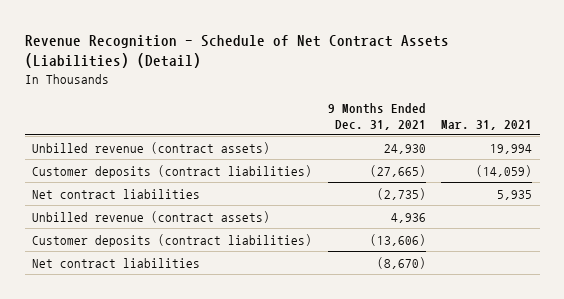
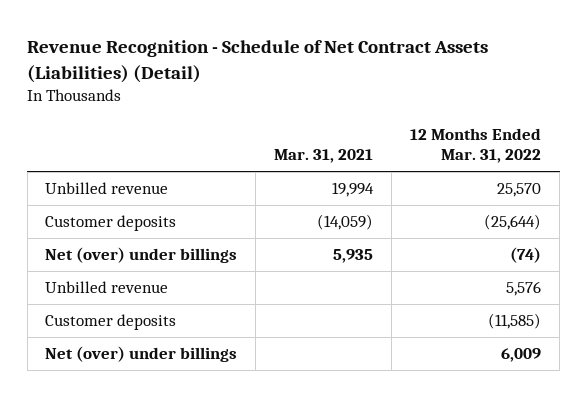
[327,102,426,130] 9 Months Ended Dec. 31, 2021 -> none
none -> [410,127,542,164] 12 Months Ended Mar. 31, 2022
[32,141,271,154] Unbilled revenue (contract assets) -> [45,182,169,195] Unbilled revenue
[32,164,313,178] Customer deposits (contract liabilities) -> [45,215,177,232] Customer deposits
[32,188,201,199] Net contract liabilities -> [45,247,238,264] Net (over) under billings
[32,210,271,223] Unbilled revenue (contract assets) -> [45,281,169,294] Unbilled revenue
[32,233,313,247] Customer deposits (contract liabilities) -> [45,314,177,331] Customer deposits
[32,257,201,268] Net contract liabilities -> [45,346,238,363] Net (over) under billings

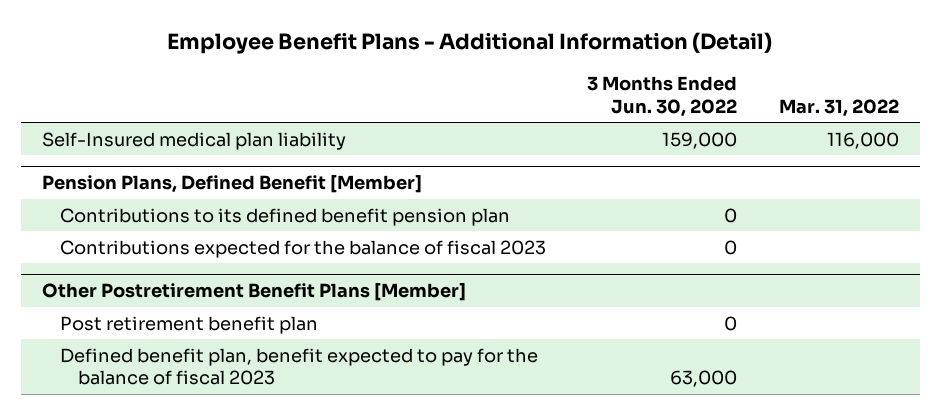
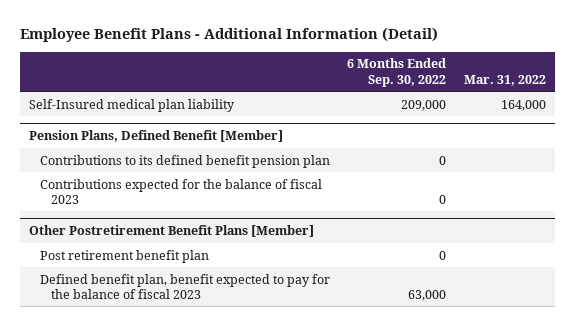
[587,76,738,117] 3 Months Ended Jun. 30, 2022 -> none
none -> [347,58,447,87] 6 Months Ended Sep. 30, 2022
[827,131,900,149] 116,000 -> [500,99,546,111] 164,000

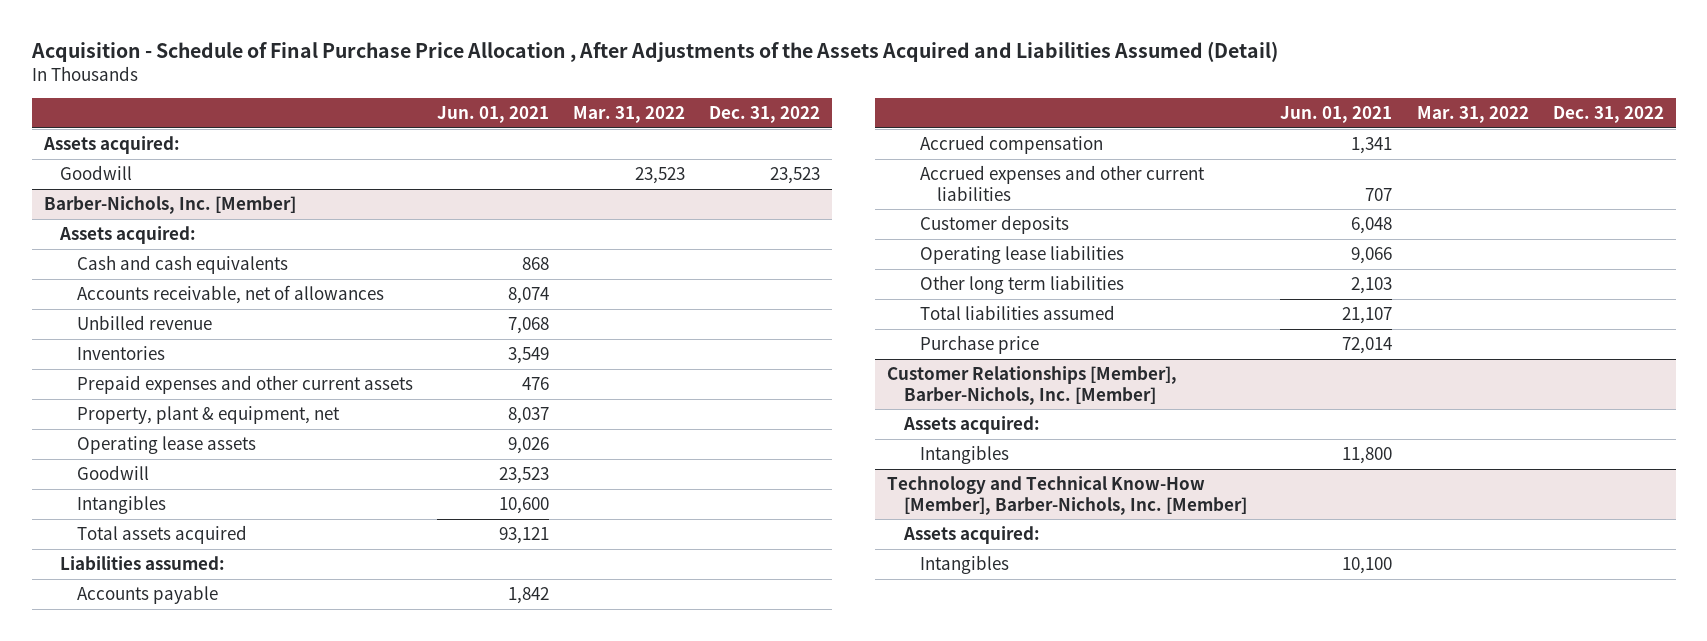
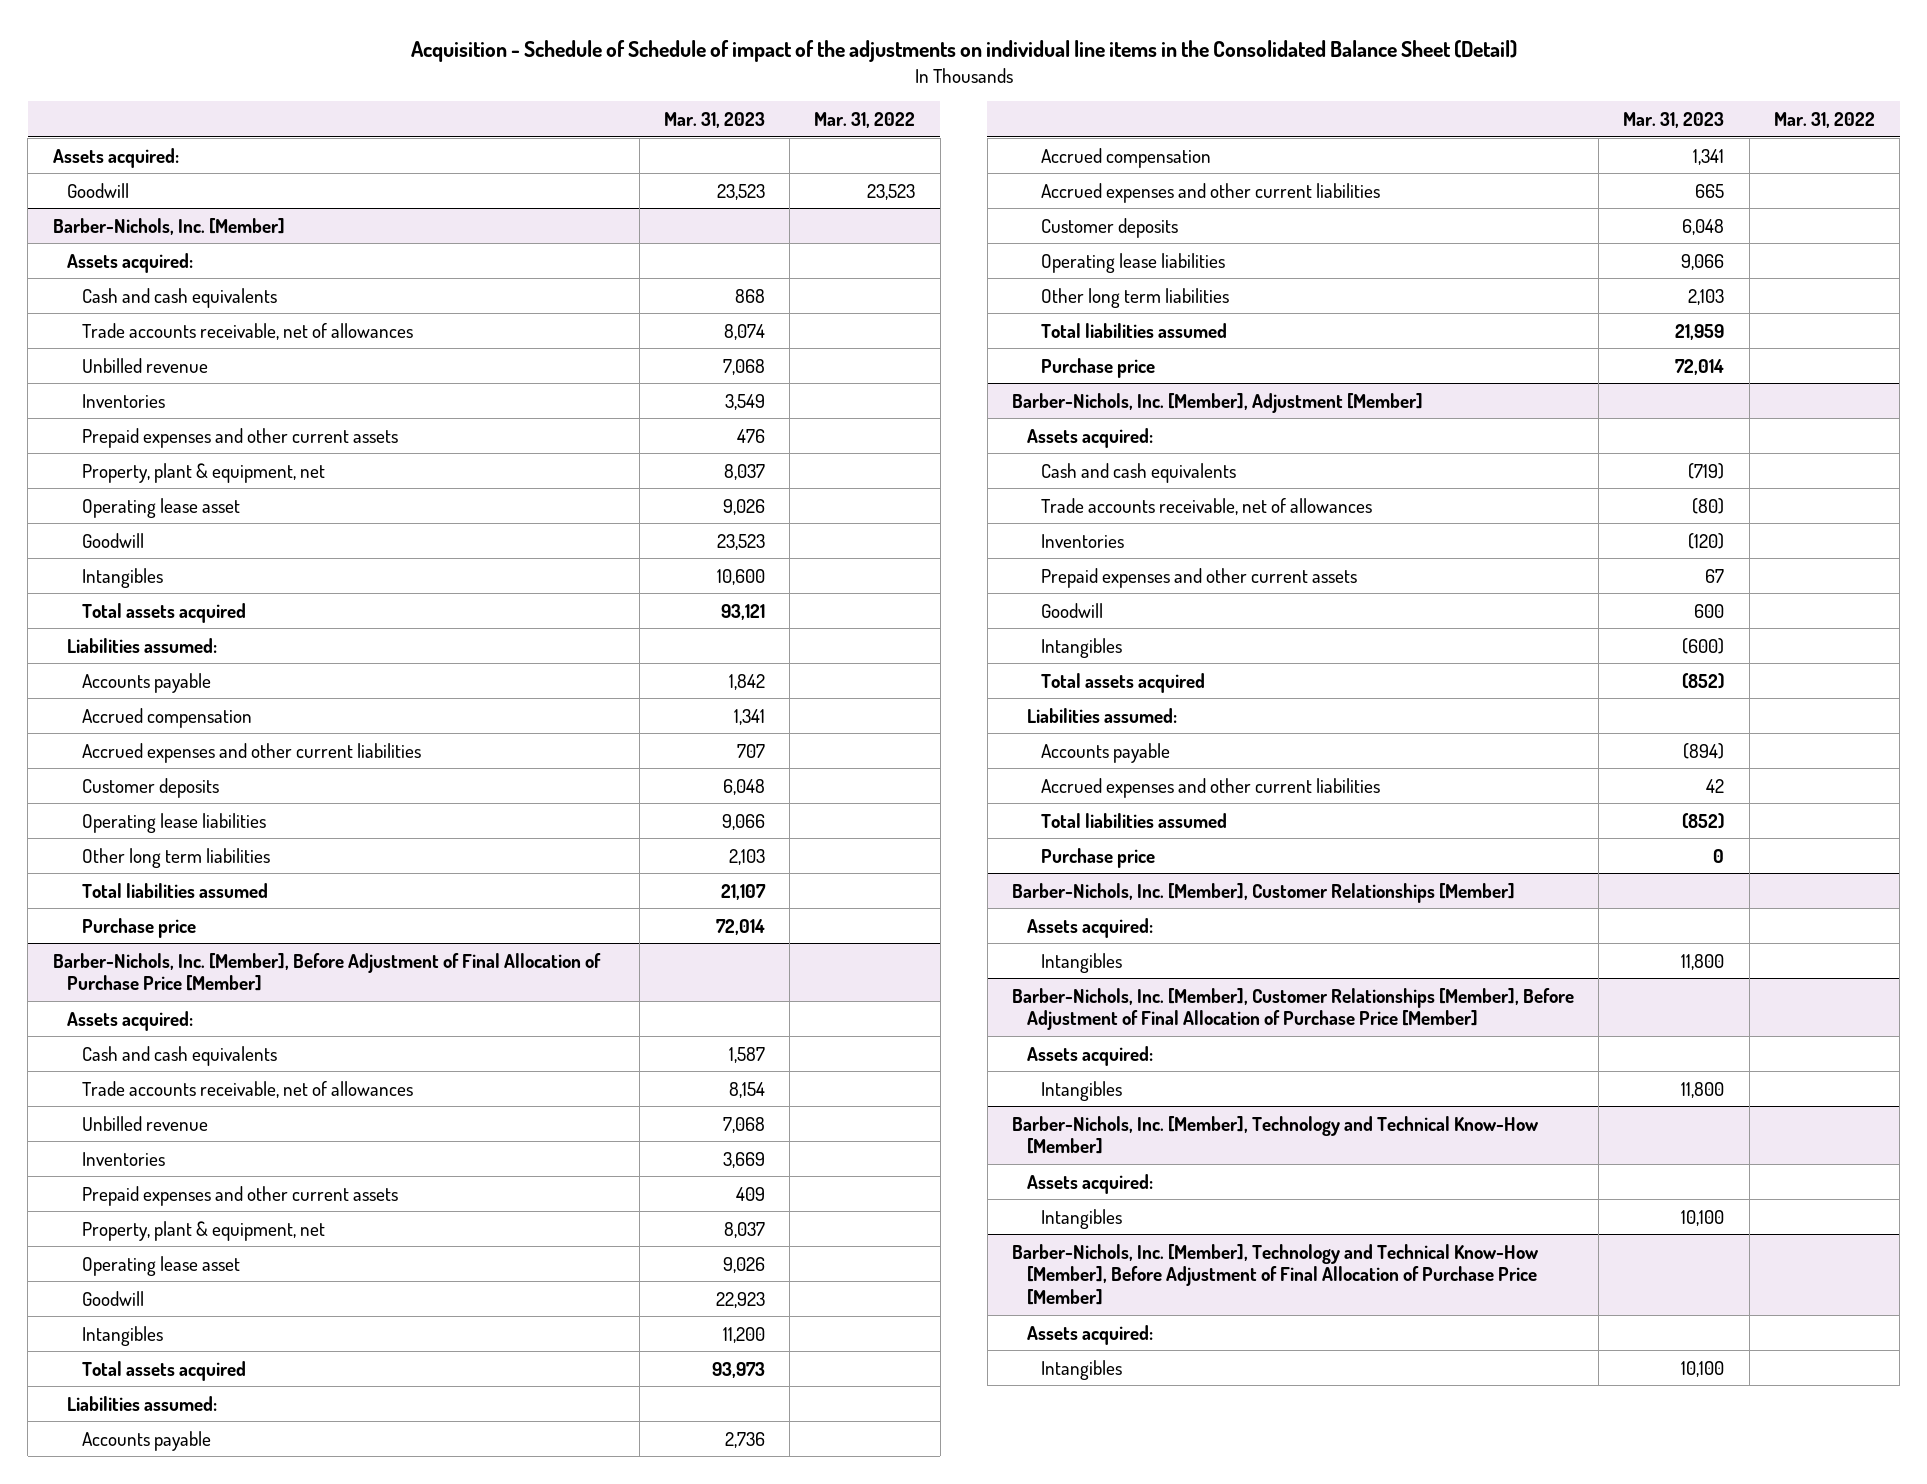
[30,41,1278,63] Acquisition - Schedule of Final Purchase Price Allocation , After Adjustments of the Assets Acquired and Liabilities Assumed (Detail) -> [410,40,1517,63] Acquisition - Schedule of Schedule of impact of the adjustments on individual line items in the Consolidated Balance Sheet (Detail)
[436,106,549,124] Jun. 01, 2021 -> none
[709,106,821,124] Dec. 31, 2022 -> none
none -> [663,112,765,129] Mar. 31, 2023
[76,285,384,305] Accounts receivable, net of allowances -> [81,322,413,340] Trade accounts receivable, net of allowances
[76,436,256,455] Operating lease assets -> [81,497,240,518] Operating lease asset
none -> [52,952,601,992] Barber-Nichols, Inc. [Member], Before Adjustment of Final Allocation of Purchase Price [Member]
none -> [67,1010,194,1031] Assets acquired:
none -> [81,1045,277,1066] Cash and cash equivalents
none -> [81,1080,413,1098] Trade accounts receivable, net of allowances
none -> [81,1115,208,1131] Unbilled revenue
none -> [81,1151,165,1166] Inventories
none -> [81,1185,398,1206] Prepaid expenses and other current assets
none -> [81,1220,325,1241] Property, plant & equipment, net
none -> [81,1255,240,1276] Operating lease asset
none -> [81,1290,144,1306] Goodwill
none -> [81,1325,163,1346] Intangibles
none -> [81,1360,246,1381] Total assets acquired
none -> [67,1395,218,1411] Liabilities assumed:
none -> [81,1430,211,1451] Accounts payable
none -> [1041,147,1212,168] Accrued compensation
none -> [1041,182,1381,203] Accrued expenses and other current liabilities
none -> [1041,217,1179,238] Customer deposits
none -> [1041,252,1226,273] Operating lease liabilities
none -> [1041,287,1230,308] Other long term liabilities
none -> [1041,322,1228,338] Total liabilities assumed
none -> [1041,357,1156,378] Purchase price
none -> [1011,392,1423,413] Barber-Nichols, Inc. [Member], Adjustment [Member]
none -> [1026,427,1153,448] Assets acquired:
none -> [1041,462,1237,483] Cash and cash equivalents
none -> [1041,497,1373,515] Trade accounts receivable, net of allowances
none -> [1041,533,1125,548] Inventories
none -> [1041,567,1358,588] Prepaid expenses and other current assets
none -> [1041,602,1104,618] Goodwill
none -> [1041,637,1123,658] Intangibles
none -> [1041,672,1206,693] Total assets acquired
none -> [1026,707,1177,723] Liabilities assumed:
none -> [1041,742,1171,763] Accounts payable
none -> [1041,777,1381,798] Accrued expenses and other current liabilities
none -> [1041,812,1228,828] Total liabilities assumed
none -> [1041,847,1156,868] Purchase price
[887,366,1178,405] Customer Relationships [Member], Barber-Nichols, Inc. [Member] -> [1011,882,1515,903] Barber-Nichols, Inc. [Member], Customer Relationships [Member]
none -> [1011,987,1574,1031] Barber-Nichols, Inc. [Member], Customer Relationships [Member], Before Adjustment of Final Allocation of Purchase Price [Member]
none -> [1026,1045,1153,1066] Assets acquired:
none -> [1041,1080,1123,1101] Intangibles
[887,476,1247,515] Technology and Technical Know-How [Member], Barber-Nichols, Inc. [Member] -> [1011,1115,1539,1155] Barber-Nichols, Inc. [Member], Technology and Technical Know-How [Member]
none -> [1011,1243,1539,1305] Barber-Nichols, Inc. [Member], Technology and Technical Know-How [Member], Before Adjustment of Final Allocation of Purchase Price [Member]
none -> [1026,1324,1153,1345] Assets acquired:
none -> [1041,1359,1123,1380] Intangibles

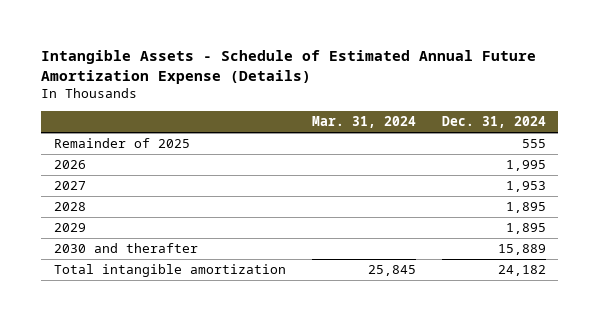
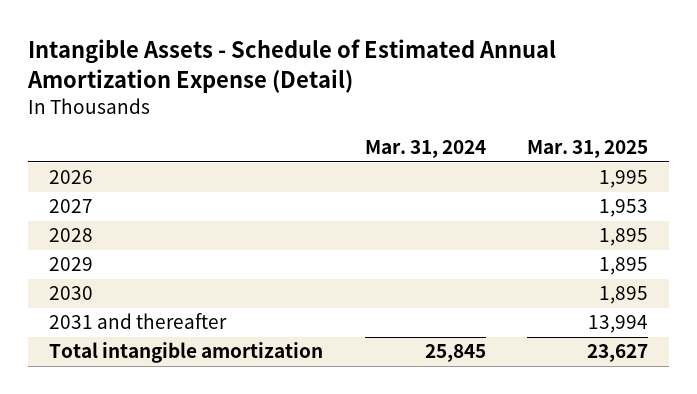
[41,49,537,84] Intangible Assets - Schedule of Estimated Annual Future Amortization Expense (Details) -> [27,39,557,93] Intangible Assets - Schedule of Estimated Annual Amortization Expense (Detail)
[441,116,546,129] Dec. 31, 2024 -> none
none -> [527,140,649,159] Mar. 31, 2025
[53,138,190,149] Remainder of 2025 -> none
none -> [49,286,94,301] 2030
[53,243,198,254] 2030 and therafter -> [49,313,228,330] 2031 and thereafter

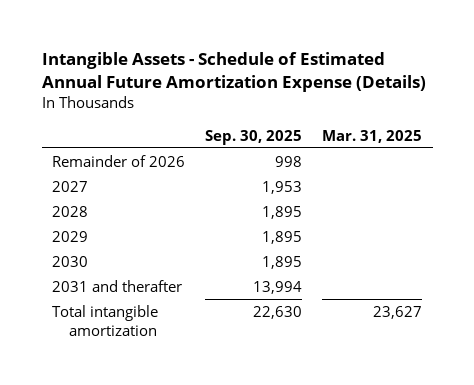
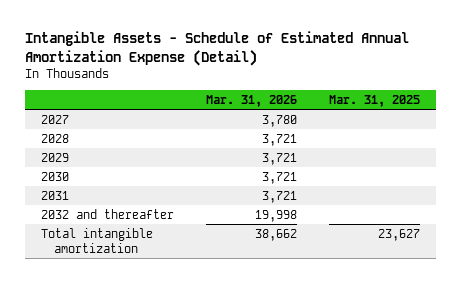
[41,51,426,92] Intangible Assets - Schedule of Estimated Annual Future Amortization Expense (Details) -> [24,31,409,66] Intangible Assets - Schedule of Estimated Annual Amortization Expense (Detail)
[205,129,303,145] Sep. 30, 2025 -> none
none -> [205,94,297,107] Mar. 31, 2026
[51,154,185,167] Remainder of 2026 -> none
none -> [40,190,69,200] 2031
[51,279,182,292] 2031 and therafter -> [40,208,174,219] 2032 and thereafter

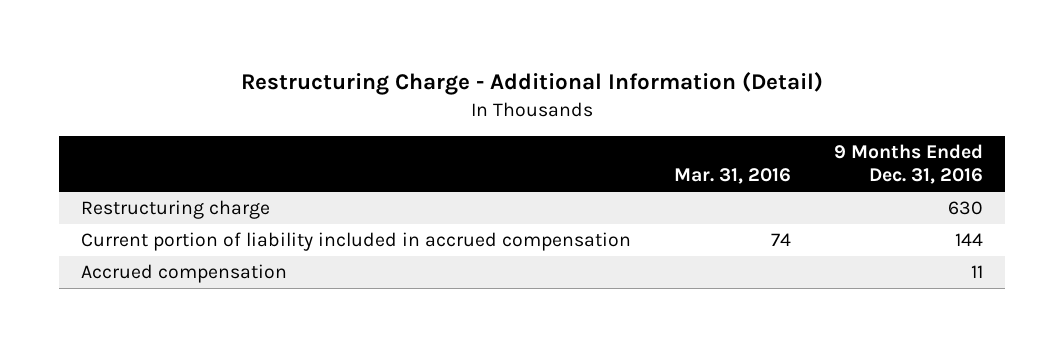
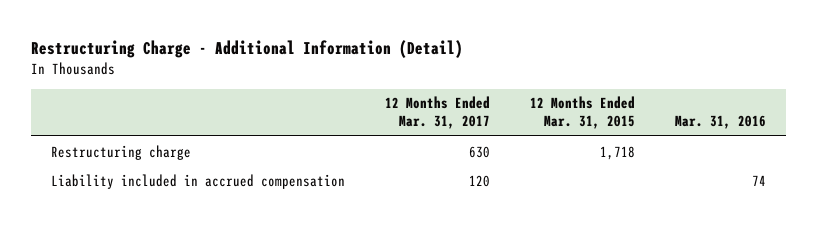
[834,144,984,185] 9 Months Ended Dec. 31, 2016 -> none
none -> [385,96,491,130] 12 Months Ended Mar. 31, 2017
none -> [530,96,636,130] 12 Months Ended Mar. 31, 2015
[80,264,287,284] Accrued compensation -> none
[80,232,631,252] Current portion of liability included in accrued compensation -> [51,173,346,189] Liability included in accrued compensation

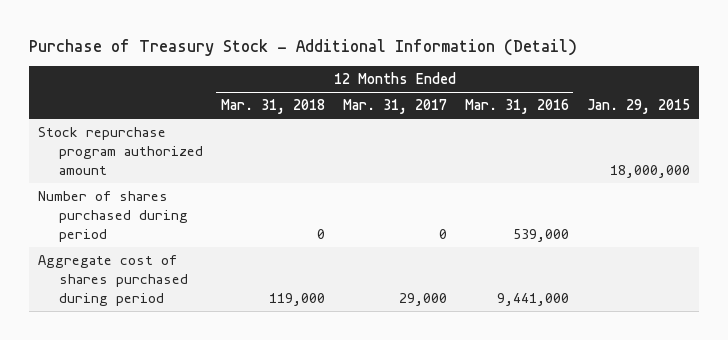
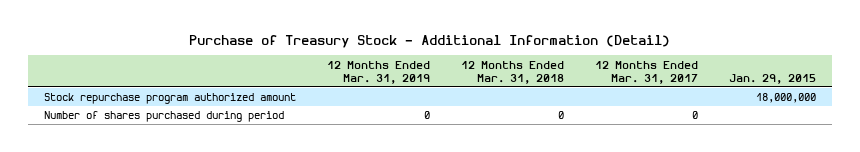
[464,99,569,115] Mar. 31, 2016 -> none
none -> [326,60,430,84] 12 Months Ended Mar. 31, 2019
[38,255,188,306] Aggregate cost of shares purchased during period -> none

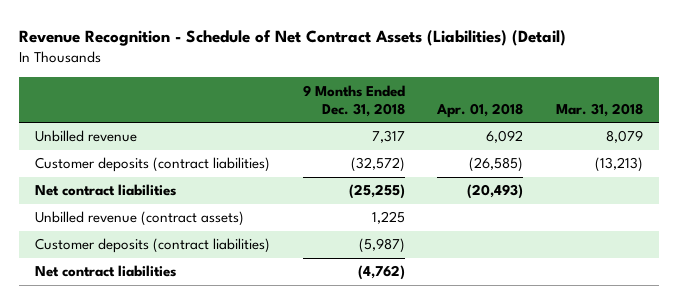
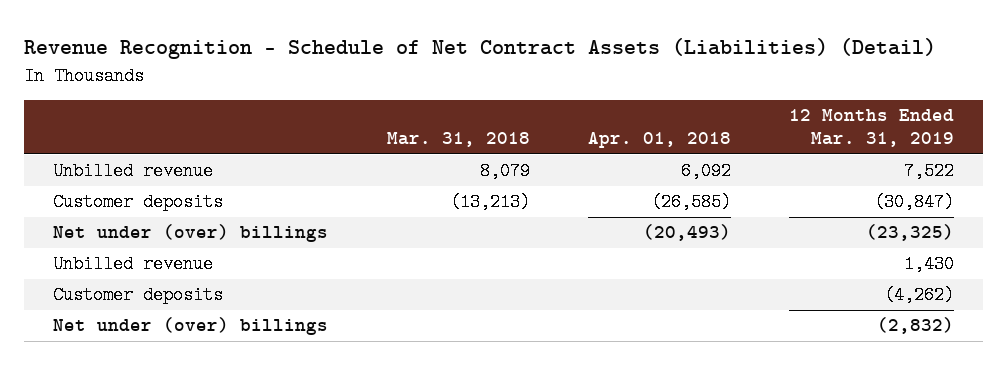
[302,84,405,117] 9 Months Ended Dec. 31, 2018 -> none
none -> [789,109,955,148] 12 Months Ended Mar. 31, 2019
[35,157,271,173] Customer deposits (contract liabilities) -> [53,193,224,212] Customer deposits
[35,184,177,197] Net contract liabilities -> [53,224,329,243] Net under (over) billings
[35,211,245,227] Unbilled revenue (contract assets) -> [53,255,214,274] Unbilled revenue
[35,238,271,254] Customer deposits (contract liabilities) -> [53,286,224,305] Customer deposits
[35,265,177,278] Net contract liabilities -> [53,317,329,336] Net under (over) billings

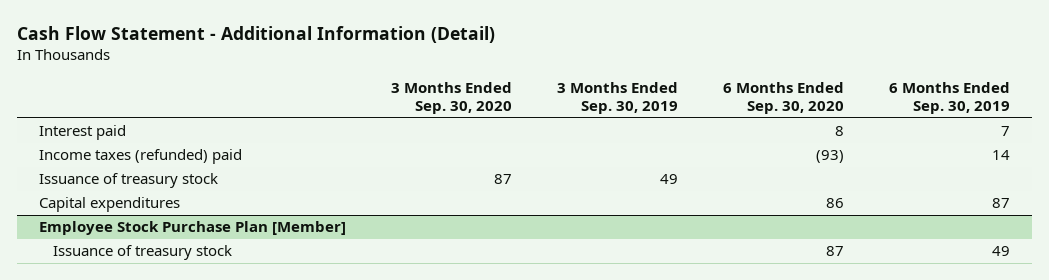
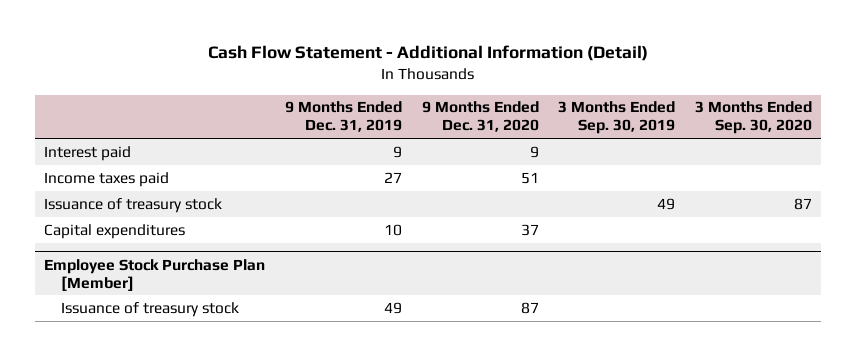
[722,81,844,115] 6 Months Ended Sep. 30, 2020 -> none
[888,81,1010,115] 6 Months Ended Sep. 30, 2019 -> none
none -> [284,101,402,133] 9 Months Ended Dec. 31, 2019
none -> [421,101,539,133] 9 Months Ended Dec. 31, 2020
[39,149,243,165] Income taxes (refunded) paid -> [44,171,170,187] Income taxes paid

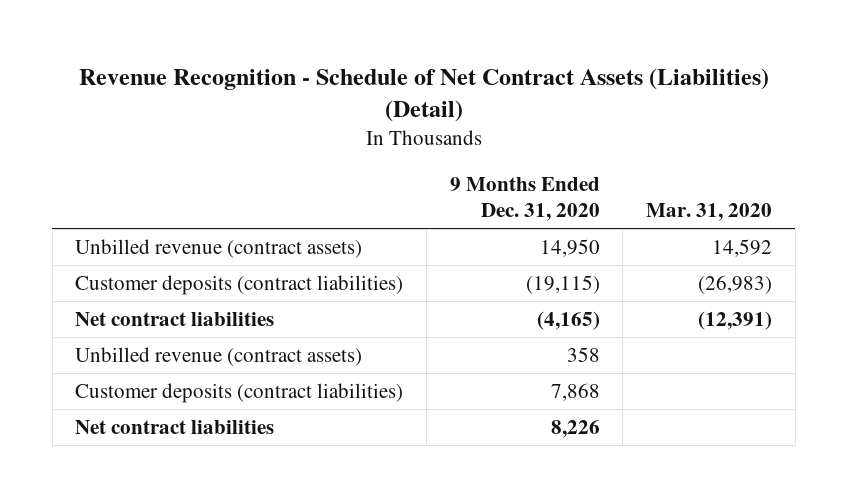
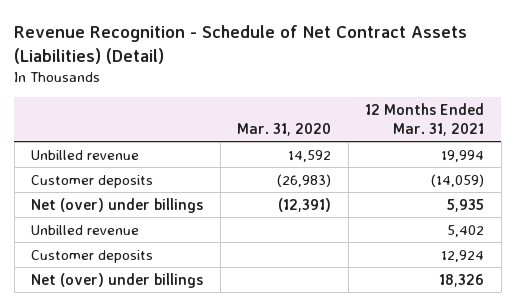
[449,176,600,221] 9 Months Ended Dec. 31, 2020 -> none
none -> [365,102,485,136] 12 Months Ended Mar. 31, 2021
[75,239,363,259] Unbilled revenue (contract assets) -> [31,149,140,160] Unbilled revenue
[75,275,404,296] Customer deposits (contract liabilities) -> [31,174,154,188] Customer deposits
[75,312,275,327] Net contract liabilities -> [31,197,204,213] Net (over) under billings
[75,347,363,367] Unbilled revenue (contract assets) -> [31,224,140,235] Unbilled revenue
[75,383,404,404] Customer deposits (contract liabilities) -> [31,249,154,263] Customer deposits
[75,420,275,435] Net contract liabilities -> [31,272,204,288] Net (over) under billings

